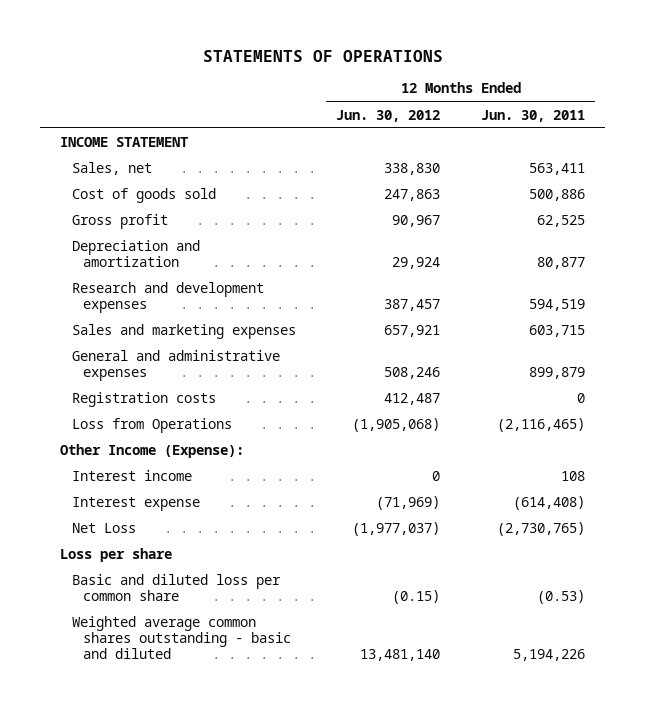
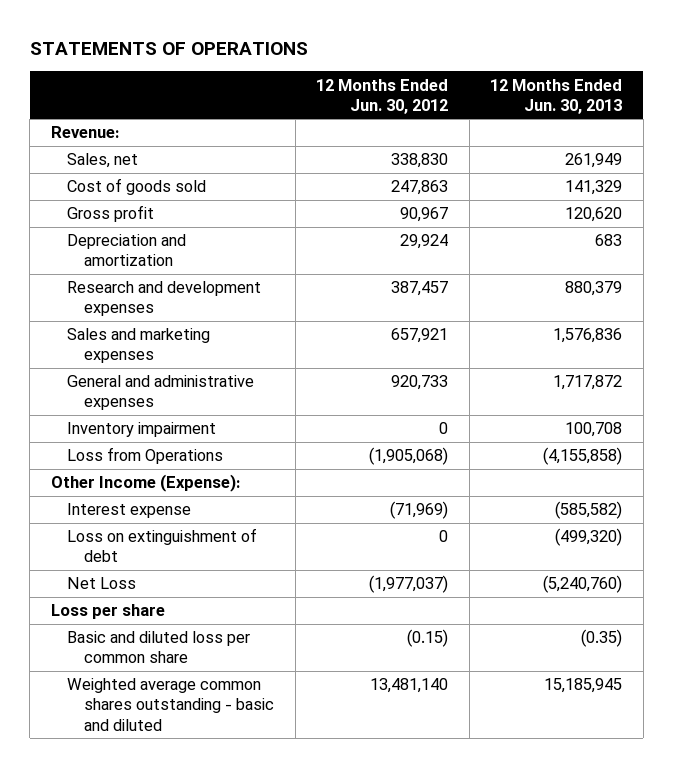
[480,109,585,122] Jun. 30, 2011 -> none
none -> [490,78,623,114] 12 Months Ended Jun. 30, 2013
[60,137,189,148] INCOME STATEMENT -> none
none -> [50,126,119,139] Revenue:
[71,392,216,408] Registration costs -> none
[384,367,441,380] 508,246 -> [391,375,449,391] 920,733
none -> [67,422,217,438] Inventory impairment
[71,470,192,482] Interest income -> none
none -> [67,528,258,563] Loss on extinguishment of debt

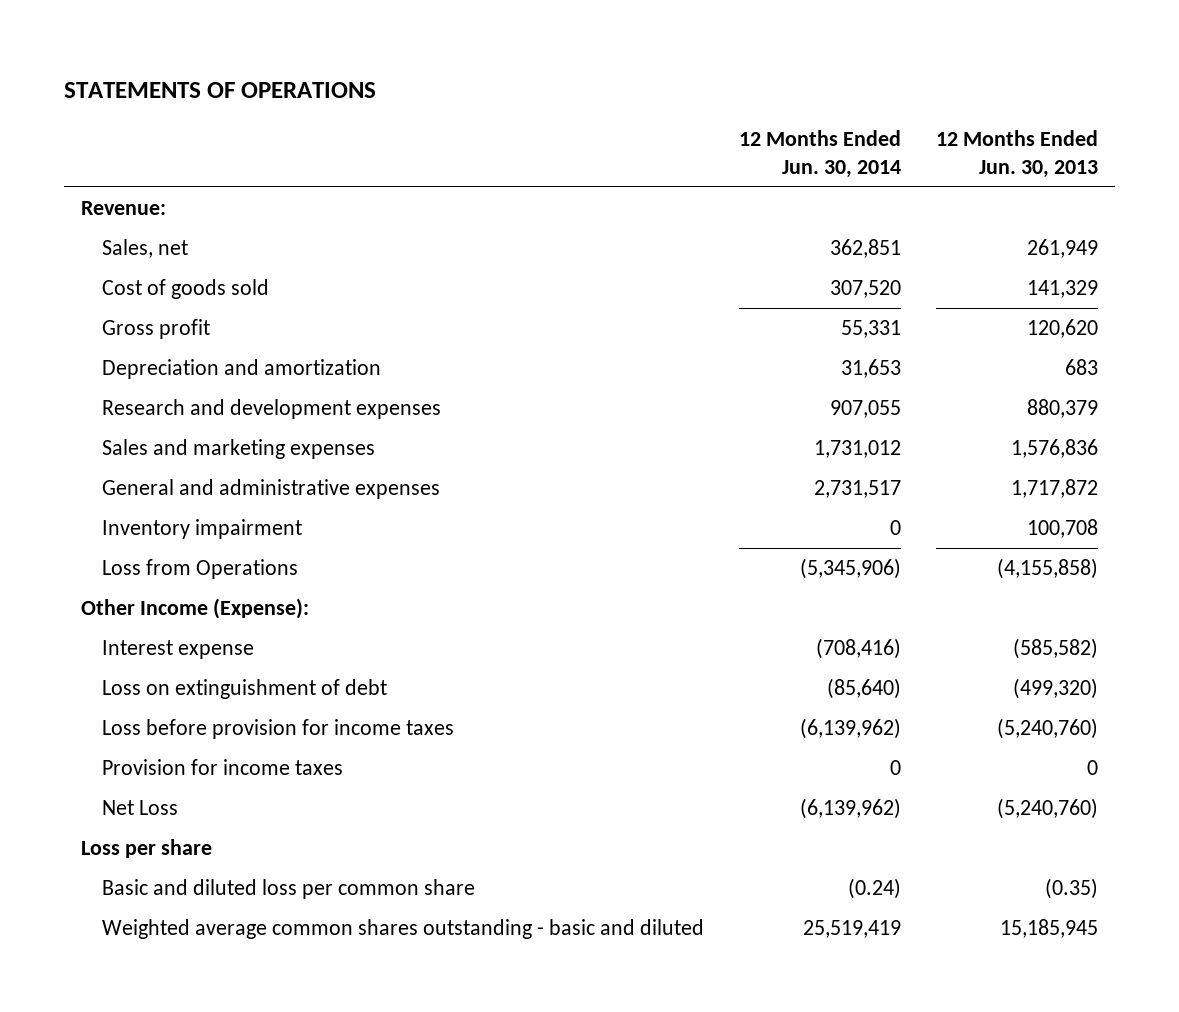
[316,78,449,114] 12 Months Ended Jun. 30, 2012 -> none
none -> [738,130,901,178] 12 Months Ended Jun. 30, 2014
none -> [102,719,455,740] Loss before provision for income taxes
none -> [102,759,344,776] Provision for income taxes

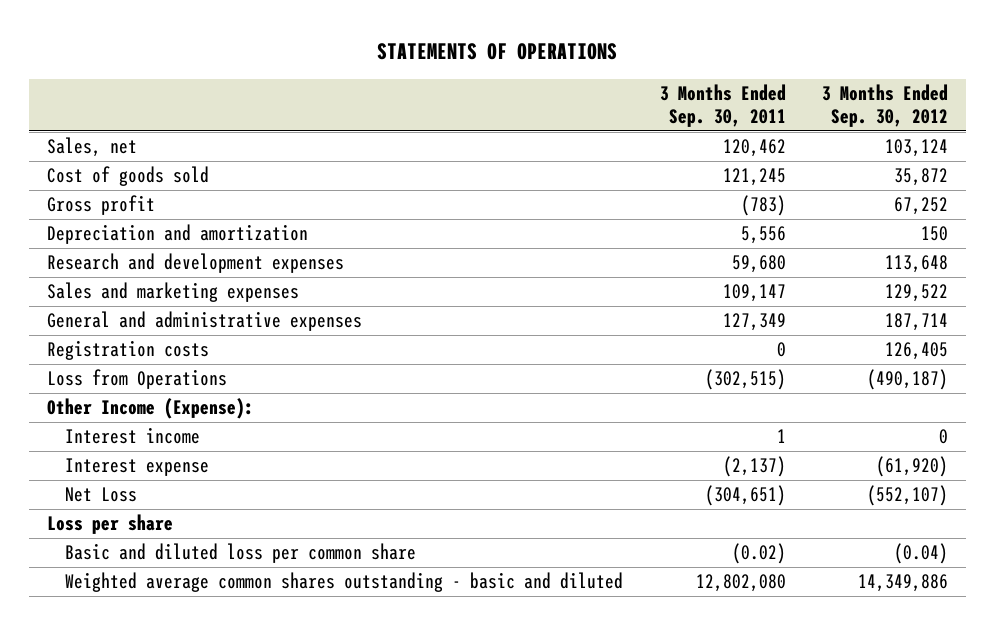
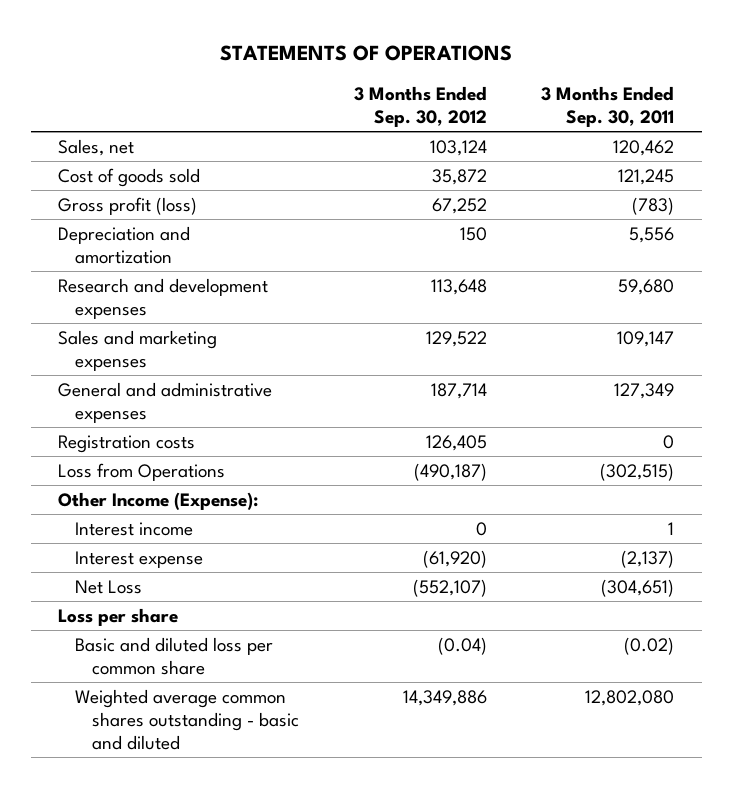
[46,195,155,216] Gross profit -> [58,196,198,215] Gross profit (loss)

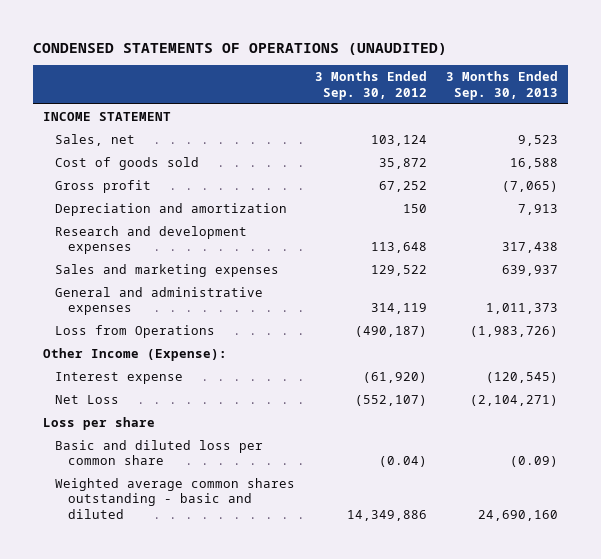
[220,45,513,62] STATEMENTS OF OPERATIONS -> [33,42,448,55] CONDENSED STATEMENTS OF OPERATIONS (UNAUDITED)
[541,85,675,127] 3 Months Ended Sep. 30, 2011 -> none
none -> [445,71,558,100] 3 Months Ended Sep. 30, 2013
none -> [42,112,171,122] INCOME STATEMENT
[58,196,198,215] Gross profit (loss) -> [55,180,152,194] Gross profit
[58,434,196,453] Registration costs -> none
[430,382,487,399] 187,714 -> [370,303,427,315] 314,119
[75,521,194,536] Interest income -> none

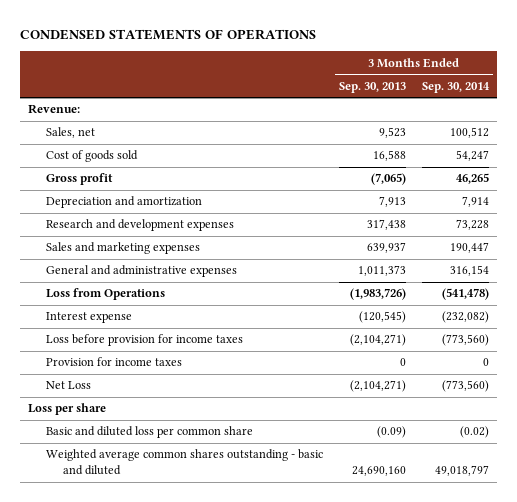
[33,42,448,55] CONDENSED STATEMENTS OF OPERATIONS (UNAUDITED) -> [19,29,316,41] CONDENSED STATEMENTS OF OPERATIONS
[314,71,427,100] 3 Months Ended Sep. 30, 2012 -> none
none -> [421,81,490,93] Sep. 30, 2014
[42,112,171,122] INCOME STATEMENT -> none
none -> [28,104,81,115] Revenue:
[42,348,227,362] Other Income (Expense): -> none
none -> [45,334,243,347] Loss before provision for income taxes
none -> [45,357,182,367] Provision for income taxes

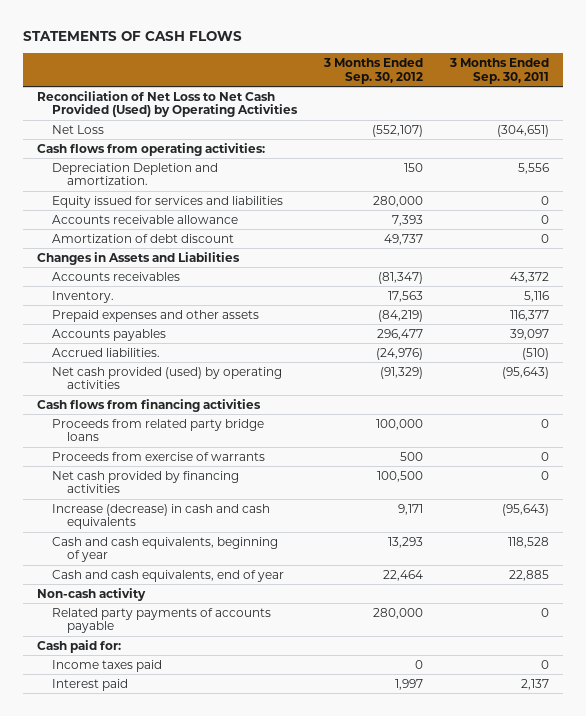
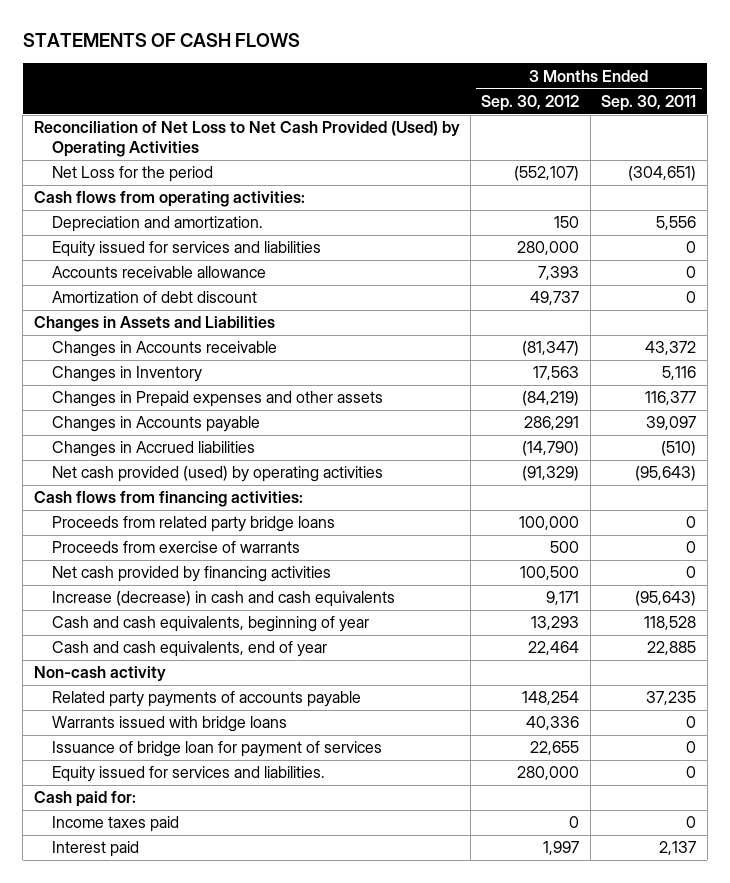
[51,124,104,134] Net Loss -> [52,166,214,183] Net Loss for the period
[51,162,218,186] Depreciation Depletion and amortization. -> [52,216,264,233] Depreciation and amortization.
[51,328,166,341] Accounts payables -> none
[51,271,180,281] Accounts receivables -> [52,341,278,358] Changes in Accounts receivable
[51,290,114,303] Inventory. -> [52,366,203,383] Changes in Inventory
[51,309,259,322] Prepaid expenses and other assets -> [52,391,384,408] Changes in Prepaid expenses and other assets
none -> [52,416,261,433] Changes in Accounts payable
[51,347,160,357] Accrued liabilities. -> [52,441,256,458] Changes in Accrued liabilities
[376,347,424,360] (24,976) -> [522,441,580,457] (14,790)
[36,398,261,412] Cash flows from financing activities -> [33,491,303,508] Cash flows from financing activities:
[373,607,424,619] 280,000 -> [522,691,580,706] 148,254
[541,607,550,617] 0 -> [646,691,697,706] 37,235
none -> [52,716,288,733] Warrants issued with bridge loans
none -> [52,741,383,758] Issuance of bridge loan for payment of services
none -> [52,766,326,783] Equity issued for services and liabilities.

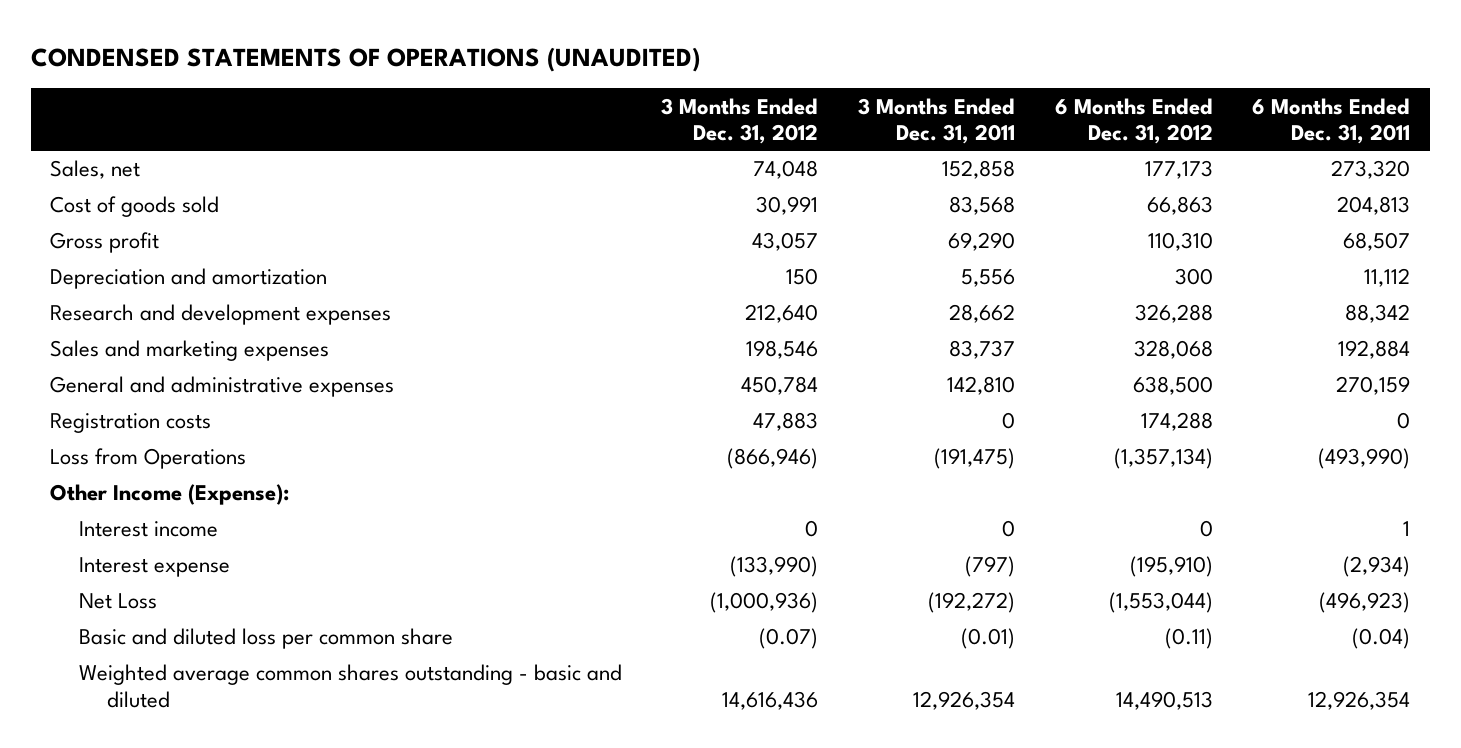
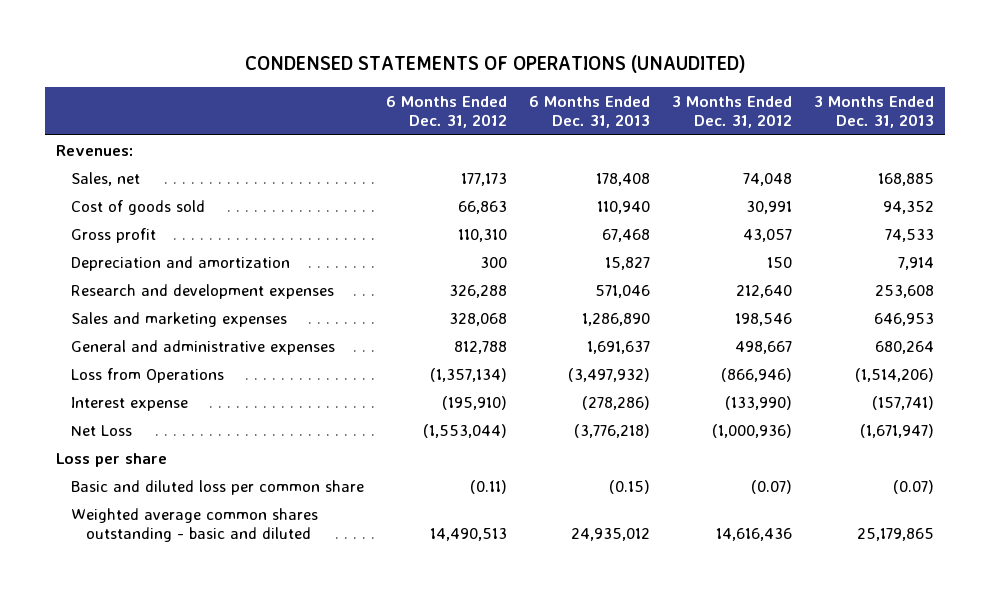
[857,97,1015,144] 3 Months Ended Dec. 31, 2011 -> none
[1252,97,1411,144] 6 Months Ended Dec. 31, 2011 -> none
none -> [528,95,650,129] 6 Months Ended Dec. 31, 2013
none -> [813,95,934,129] 3 Months Ended Dec. 31, 2013
none -> [55,144,133,156] Revenues:
[50,413,212,434] Registration costs -> none
[741,376,819,396] 450,784 -> [734,340,792,354] 498,667
[1132,376,1213,396] 638,500 -> [453,340,507,354] 812,788
[50,484,290,506] Other Income (Expense): -> none
[78,521,218,538] Interest income -> none
none -> [55,452,167,467] Loss per share

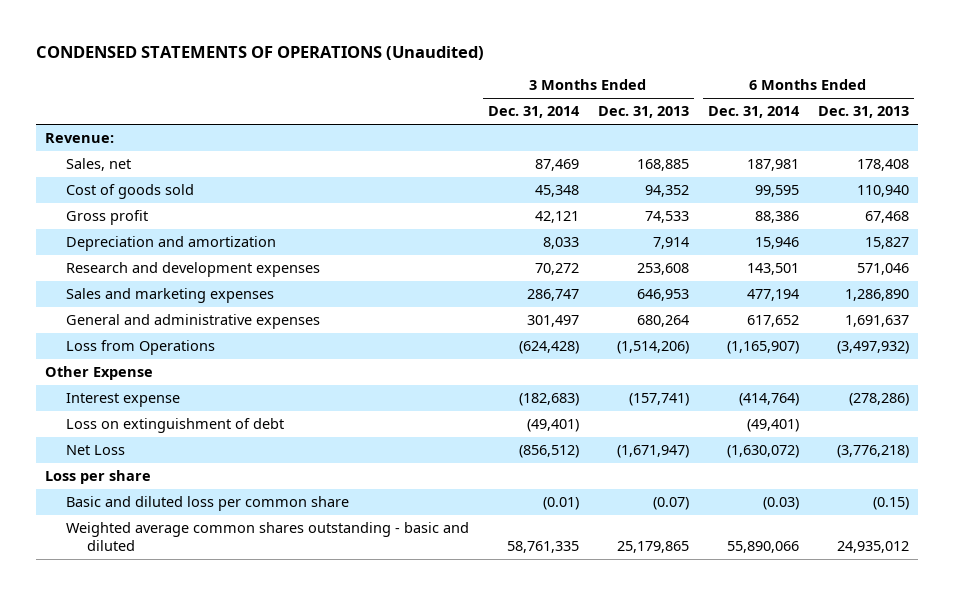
[244,55,746,74] CONDENSED STATEMENTS OF OPERATIONS (UNAUDITED) -> [35,46,484,61] CONDENSED STATEMENTS OF OPERATIONS (Unaudited)
[385,95,507,129] 6 Months Ended Dec. 31, 2012 -> none
[671,95,792,129] 3 Months Ended Dec. 31, 2012 -> none
none -> [487,106,580,119] Dec. 31, 2014
none -> [707,106,800,119] Dec. 31, 2014
[55,144,133,156] Revenues: -> [45,133,115,144] Revenue:
none -> [45,366,154,381] Other Expense
none -> [66,418,285,434] Loss on extinguishment of debt

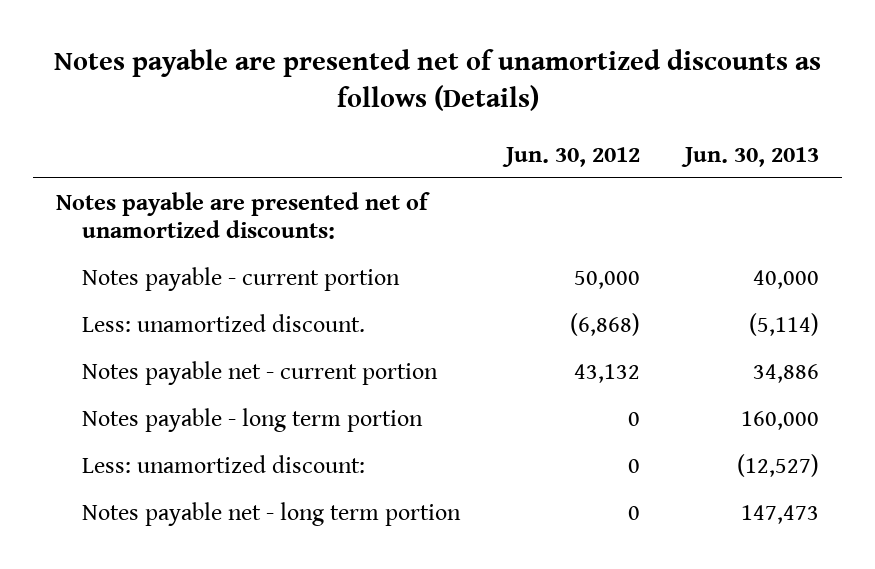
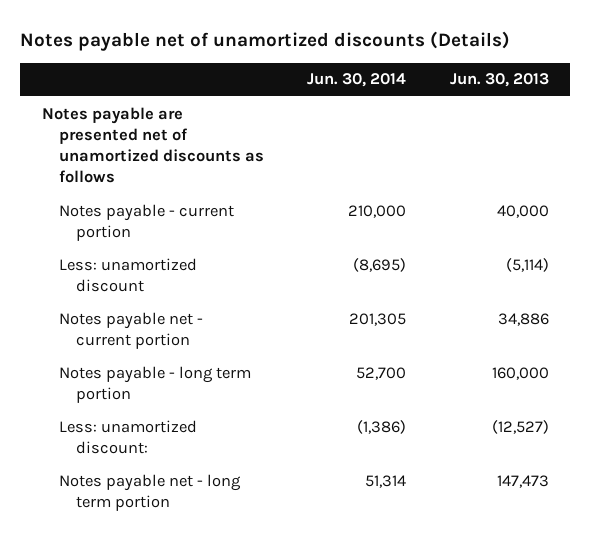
[53,49,821,112] Notes payable are presented net of unamortized discounts as follows (Details) -> [20,30,511,51] Notes payable net of unamortized discounts (Details)
[501,146,640,167] Jun. 30, 2012 -> none
none -> [307,73,407,88] Jun. 30, 2014
[56,191,431,240] Notes payable are presented net of unamortized discounts: -> [41,106,264,184] Notes payable are presented net of unamortized discounts as follows
[82,313,366,332] Less: unamortized discount. -> [58,257,197,292] Less: unamortized discount

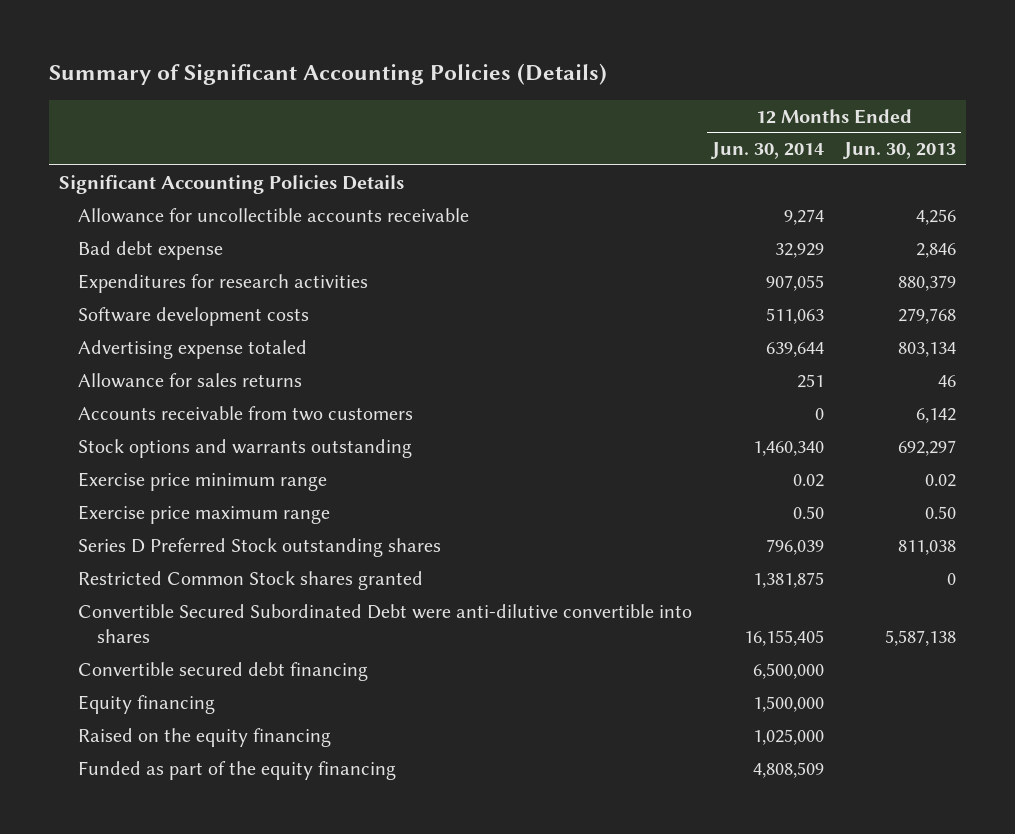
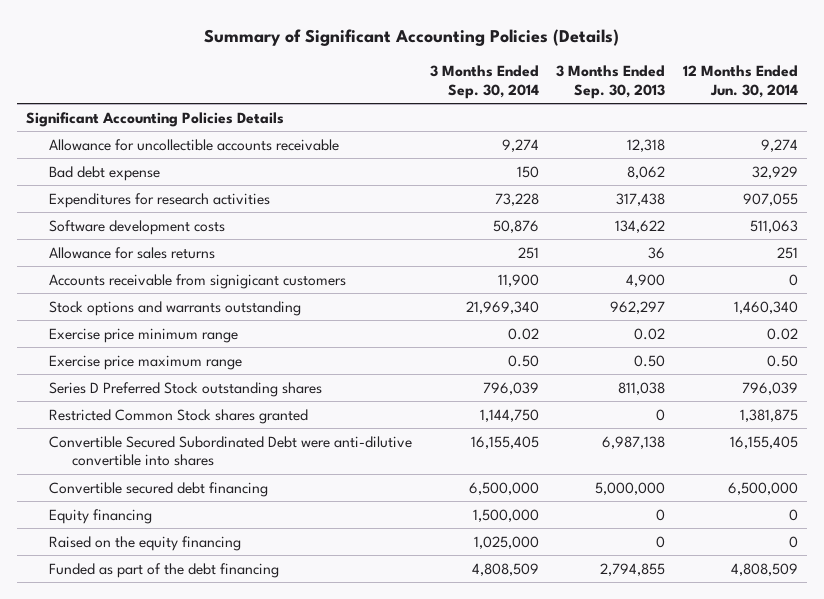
[841,142,956,160] Jun. 30, 2013 -> none
none -> [429,65,539,99] 3 Months Ended Sep. 30, 2014
none -> [556,65,666,99] 3 Months Ended Sep. 30, 2013
[77,339,307,359] Advertising expense totaled -> none
[77,405,413,421] Accounts receivable from two customers -> [49,273,347,289] Accounts receivable from signigicant customers
[752,695,824,712] 1,500,000 -> [788,508,798,521] 0
[752,728,824,745] 1,025,000 -> [788,535,798,548] 0
[77,760,396,780] Funded as part of the equity financing -> [49,562,280,578] Funded as part of the debt financing

